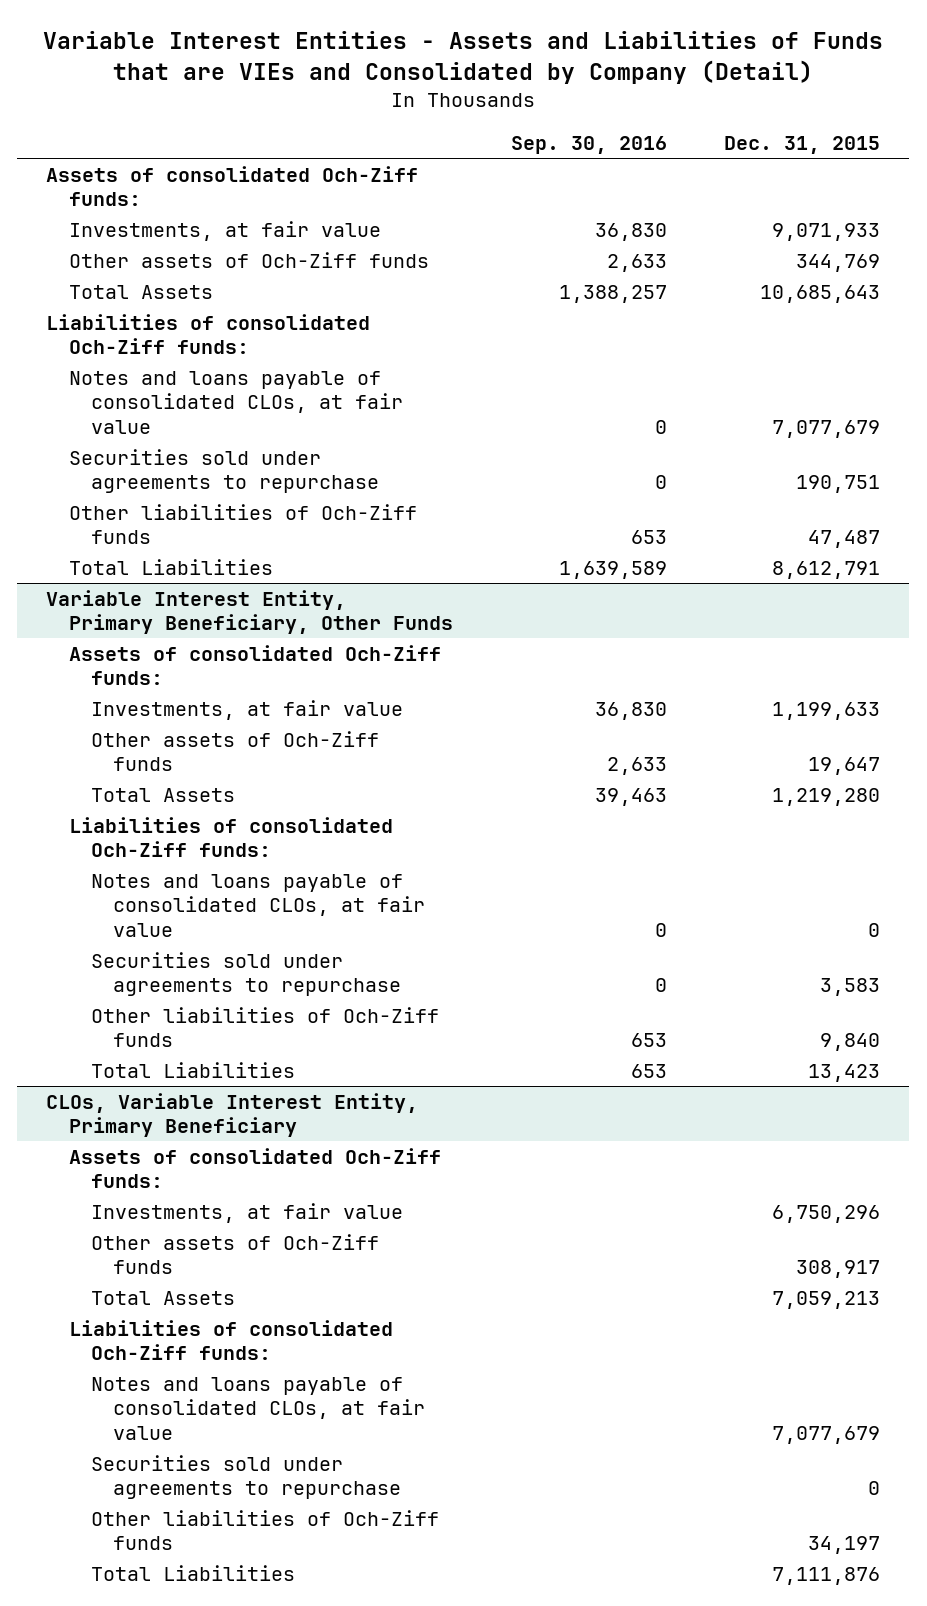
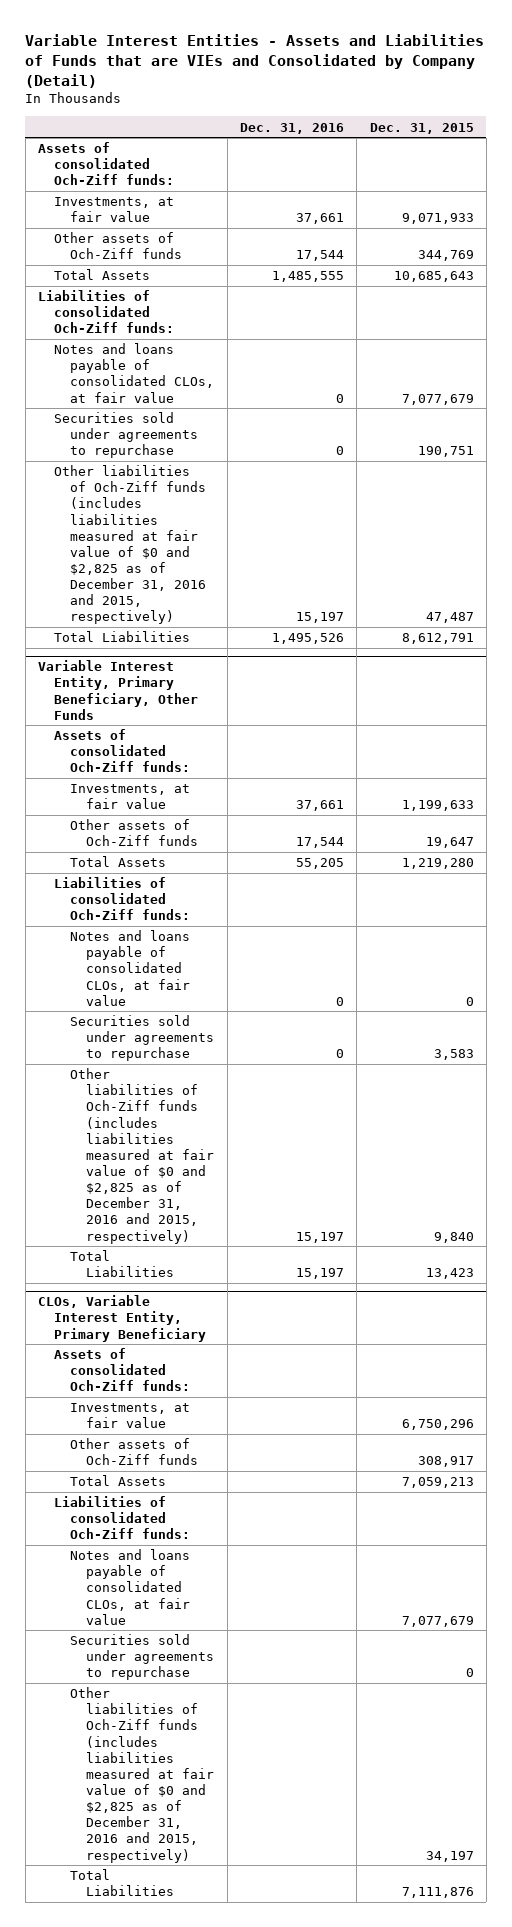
[510,136,667,155] Sep. 30, 2016 -> none
none -> [239,122,344,134] Dec. 31, 2016
[68,503,417,545] Other liabilities of Och-Ziff funds -> [54,465,207,625] Other liabilities of Och-Ziff funds (includes liabilities measured at fair value of $0 and $2,825 as of December 31, 2016 and 2015, respectively)
[91,1006,440,1048] Other liabilities of Och-Ziff funds -> [70,1068,215,1244] Other liabilities of Och-Ziff funds (includes liabilities measured at fair value of $0 and $2,825 as of December 31, 2016 and 2015, respectively)
[91,1509,440,1551] Other liabilities of Och-Ziff funds -> [70,1687,215,1863] Other liabilities of Och-Ziff funds (includes liabilities measured at fair value of $0 and $2,825 as of December 31, 2016 and 2015, respectively)

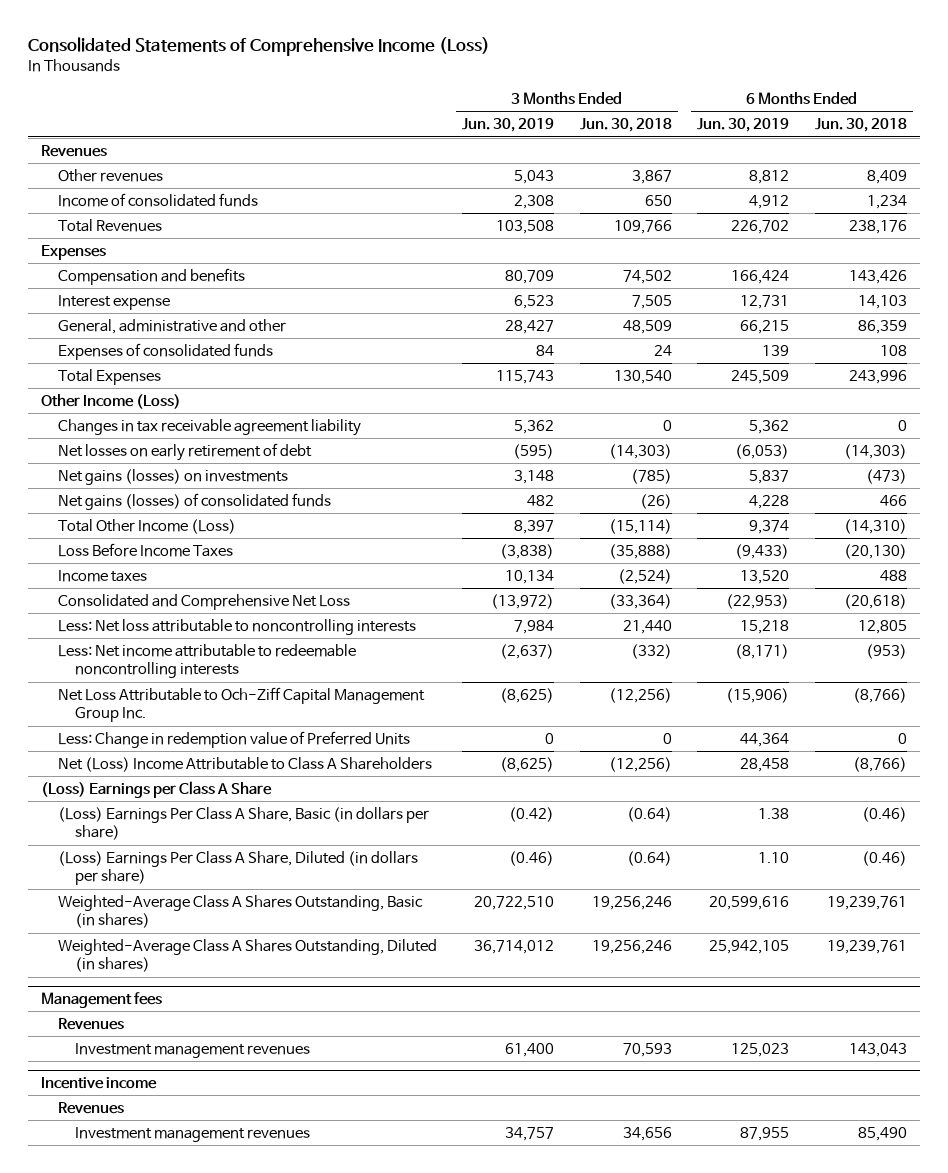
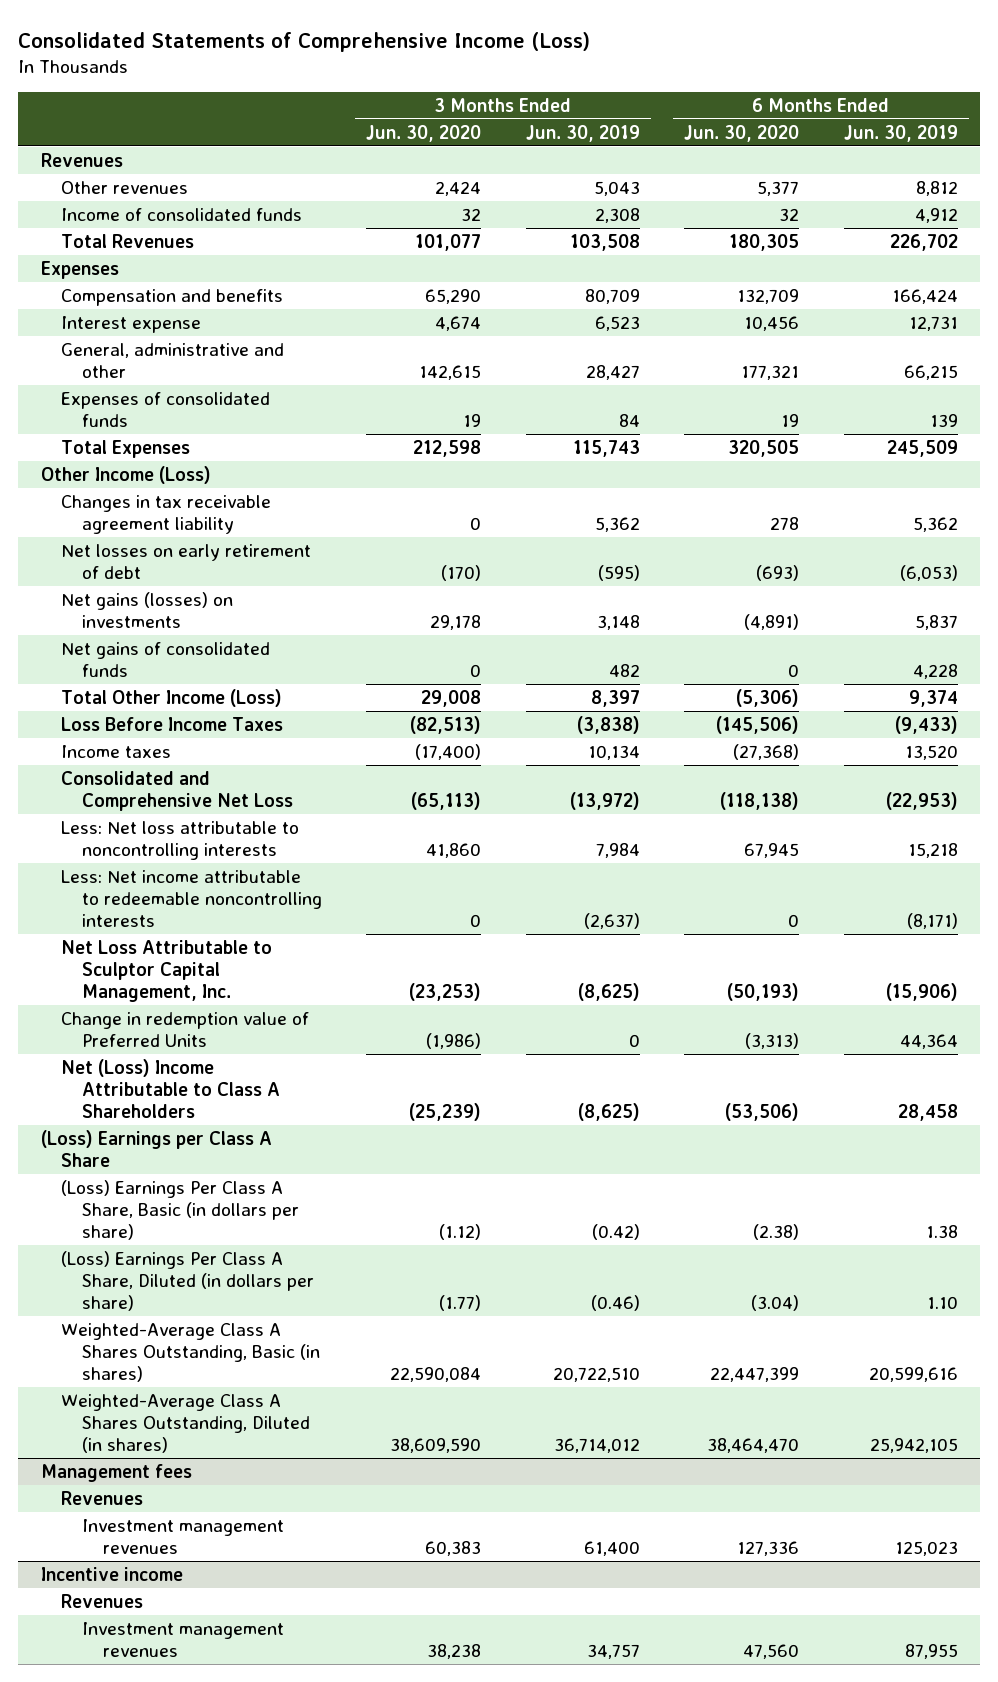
[579,118,672,133] Jun. 30, 2018 -> none
[814,118,907,133] Jun. 30, 2018 -> none
none -> [366,124,482,142] Jun. 30, 2020
none -> [684,124,800,142] Jun. 30, 2020
[57,492,331,510] Net gains (losses) of consolidated funds -> [61,641,271,677] Net gains of consolidated funds
[57,686,425,723] Net Loss Attributable to Och-Ziff Capital Management Group Inc. -> [61,939,273,1002] Net Loss Attributable to Sculptor Capital Management, Inc.
[57,730,410,748] Less: Change in redemption value of Preferred Units -> [61,1011,310,1047] Change in redemption value of Preferred Units

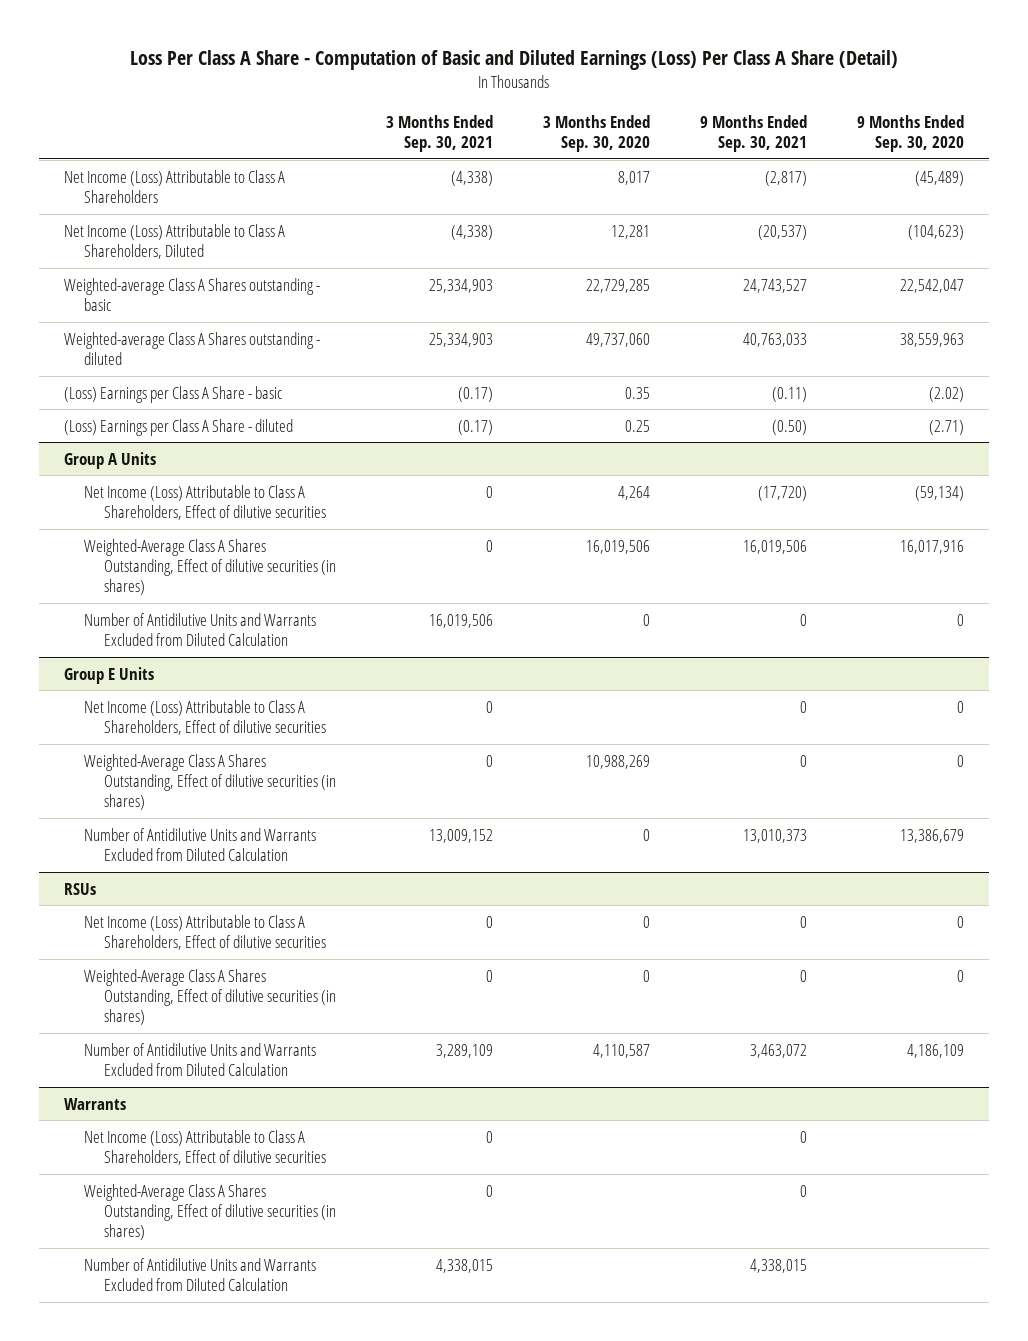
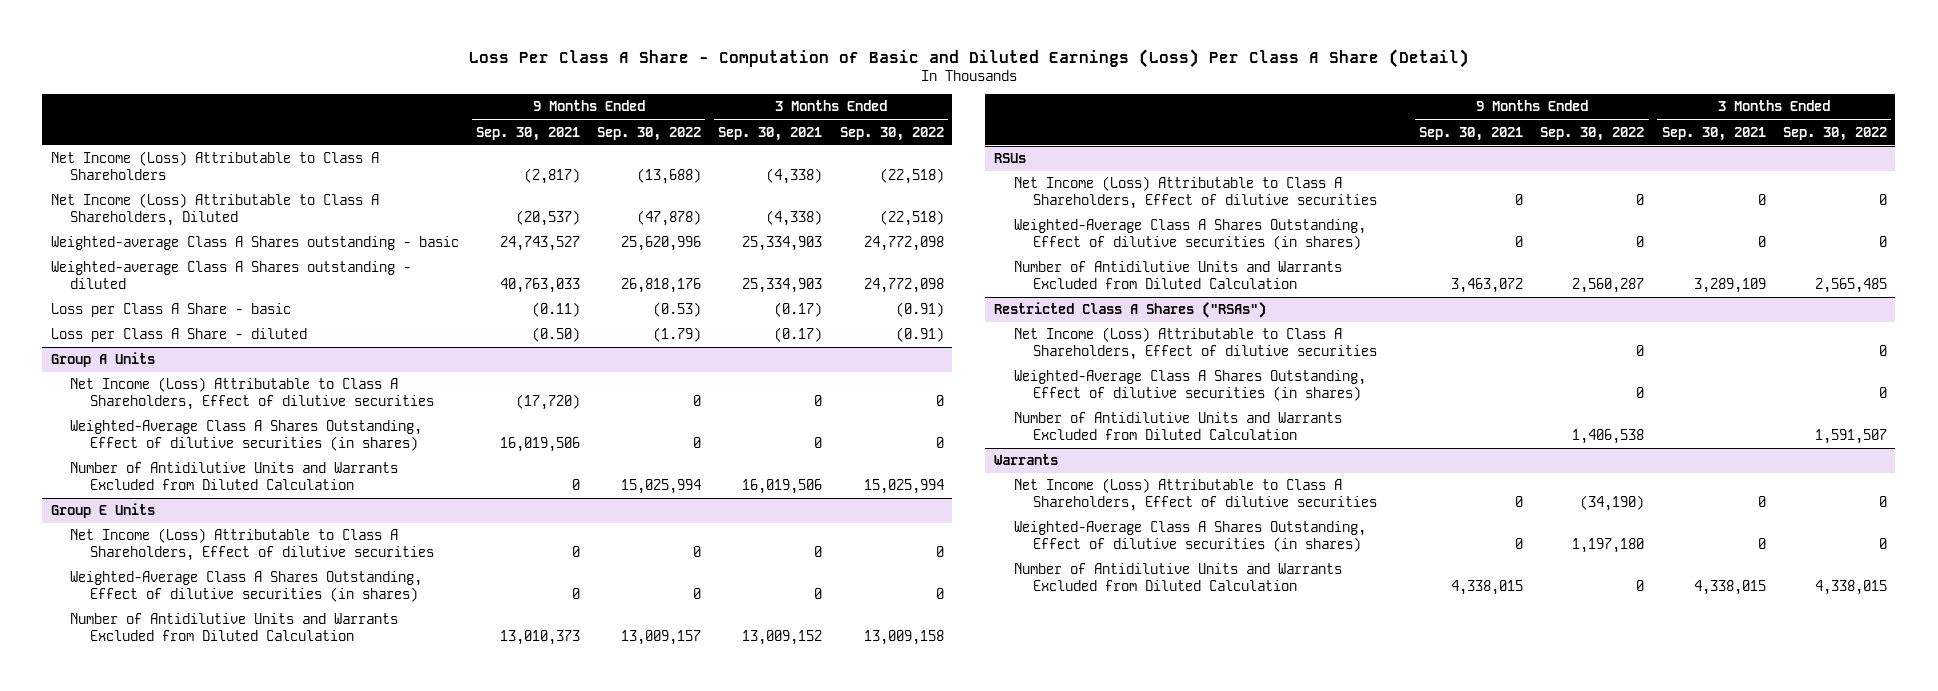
[543,115,651,153] 3 Months Ended Sep. 30, 2020 -> none
[857,115,965,153] 9 Months Ended Sep. 30, 2020 -> none
none -> [597,126,702,141] Sep. 30, 2022
none -> [839,126,944,141] Sep. 30, 2022
[63,385,282,403] (Loss) Earnings per Class A Share - basic -> [50,303,291,318] Loss per Class A Share - basic
[63,418,293,436] (Loss) Earnings per Class A Share - diluted -> [50,328,307,343] Loss per Class A Share - diluted
none -> [993,302,1266,319] Restricted Class A Shares ("RSAs")
none -> [1013,327,1378,360] Net Income (Loss) Attributable to Class A Shareholders, Effect of dilutive securities
none -> [1013,370,1366,401] Weighted-Average Class A Shares Outstanding, Effect of dilutive securities (in shares)
none -> [1013,412,1342,440] Number of Antidilutive Units and Warrants Excluded from Diluted Calculation

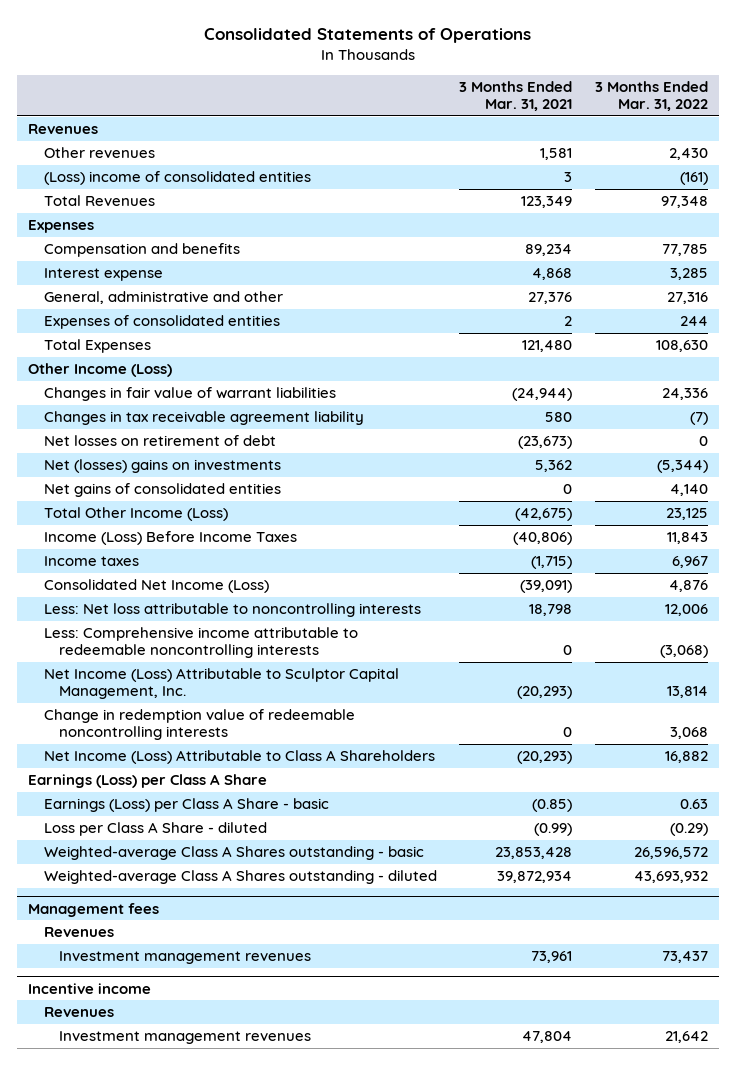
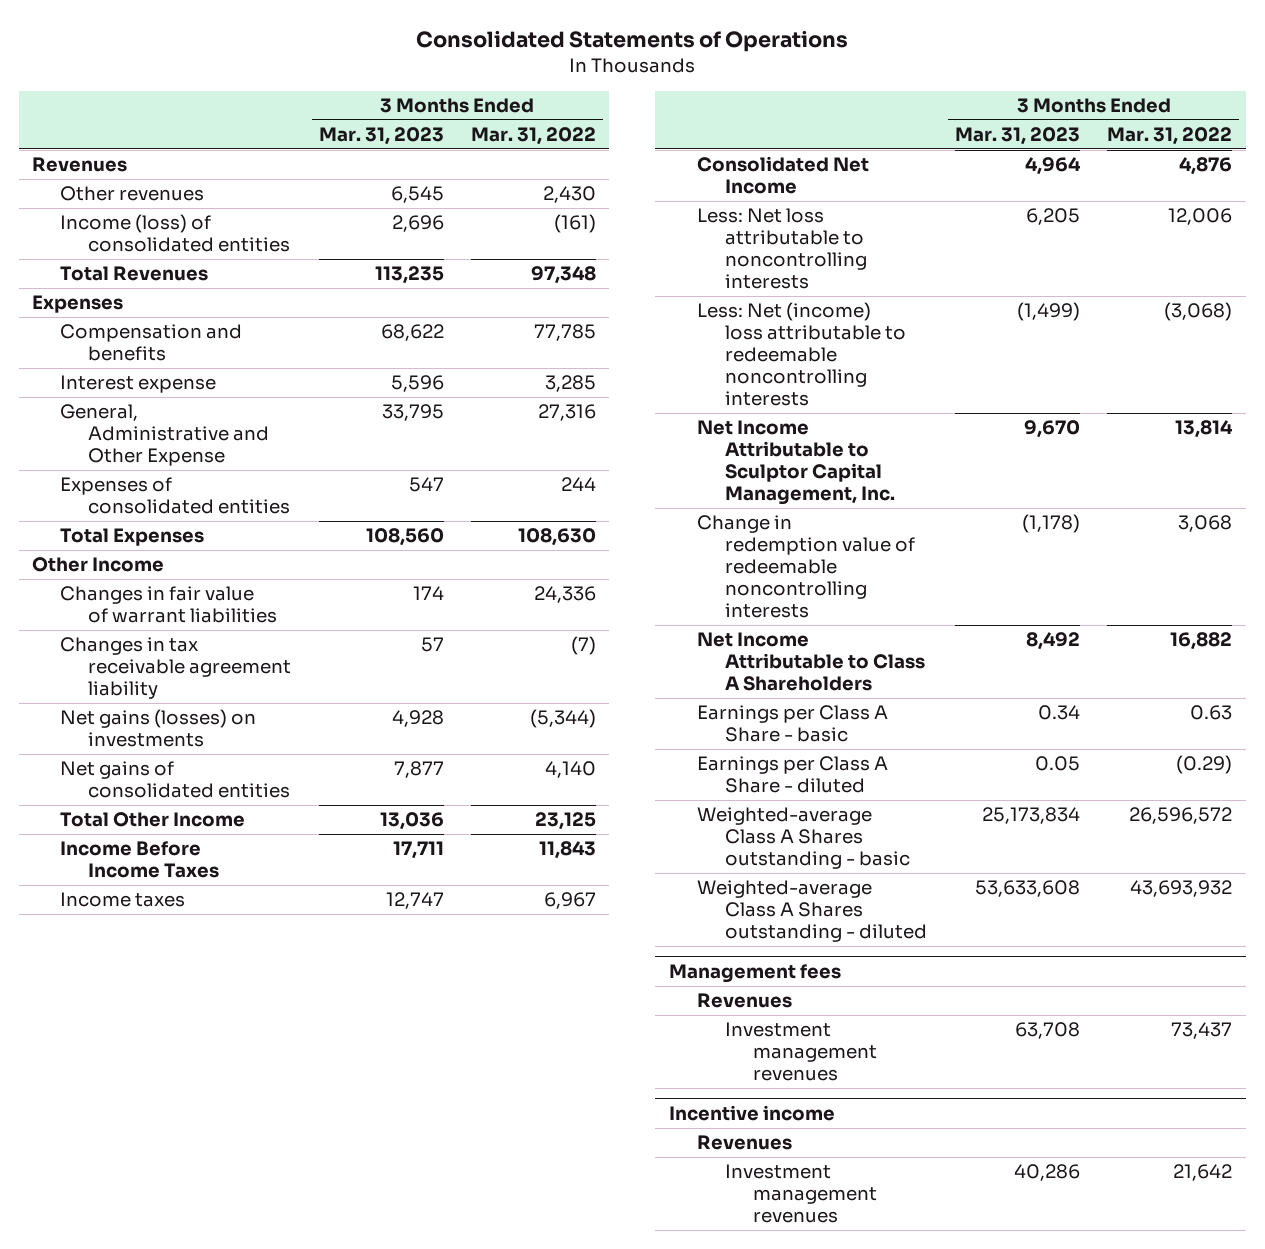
[459,81,573,112] 3 Months Ended Mar. 31, 2021 -> none
none -> [318,126,444,145] Mar. 31, 2023
[43,171,311,186] (Loss) income of consolidated entities -> [60,214,291,253] Income (loss) of consolidated entities
[43,291,283,305] General, administrative and other -> [60,404,270,467] General, Administrative and Other Expense
[28,363,173,378] Other Income (Loss) -> [32,557,165,573] Other Income
[43,435,276,447] Net losses on retirement of debt -> none
[43,459,281,474] Net (losses) gains on investments -> [60,709,257,748] Net gains (losses) on investments
[43,507,228,522] Total Other Income (Loss) -> [60,812,246,828] Total Other Income
[43,531,297,546] Income (Loss) Before Income Taxes -> [60,841,220,879] Income Before Income Taxes
[43,579,269,594] Consolidated Net Income (Loss) -> [696,156,869,195] Consolidated Net Income
[43,627,358,659] Less: Comprehensive income attributable to redeemable noncontrolling interests -> [696,302,906,406] Less: Net (income) loss attributable to redeemable noncontrolling interests
[43,668,399,700] Net Income (Loss) Attributable to Sculptor Capital Management, Inc. -> [696,420,895,505] Net Income Attributable to Sculptor Capital Management, Inc.
[28,774,268,789] Earnings (Loss) per Class A Share -> none
[43,750,435,765] Net Income (Loss) Attributable to Class A Shareholders -> [696,632,925,692] Net Income Attributable to Class A Shareholders
[43,798,329,813] Earnings (Loss) per Class A Share - basic -> [696,705,888,743] Earnings per Class A Share - basic
[43,822,267,837] Loss per Class A Share - diluted -> [696,756,888,794] Earnings per Class A Share - diluted

